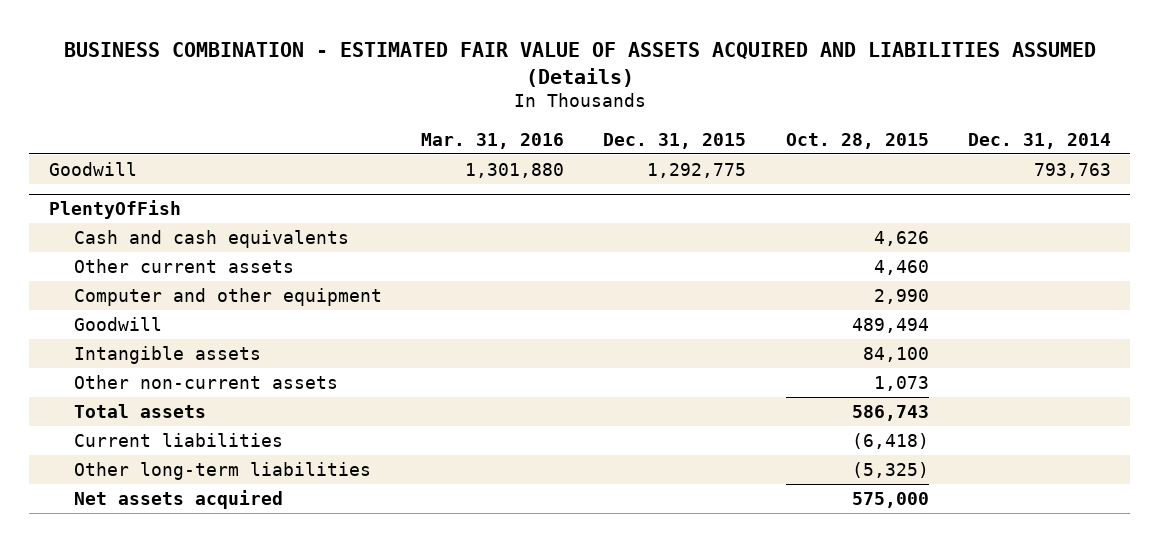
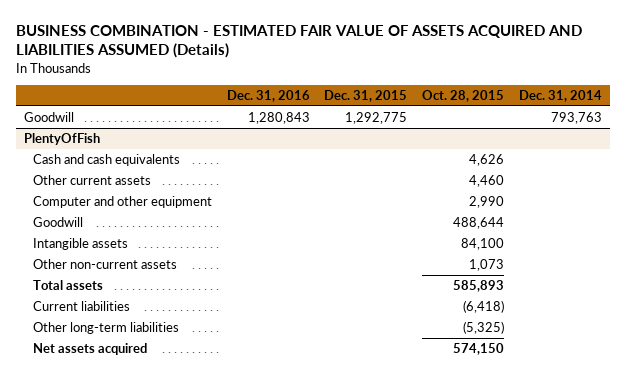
[421,132,565,149] Mar. 31, 2016 -> none
none -> [226,90,310,103] Dec. 31, 2016
[851,317,929,333] 489,494 -> [453,216,505,229] 488,644
[851,404,929,421] 586,743 -> [453,279,505,292] 585,893
[851,491,929,508] 575,000 -> [453,342,505,355] 574,150

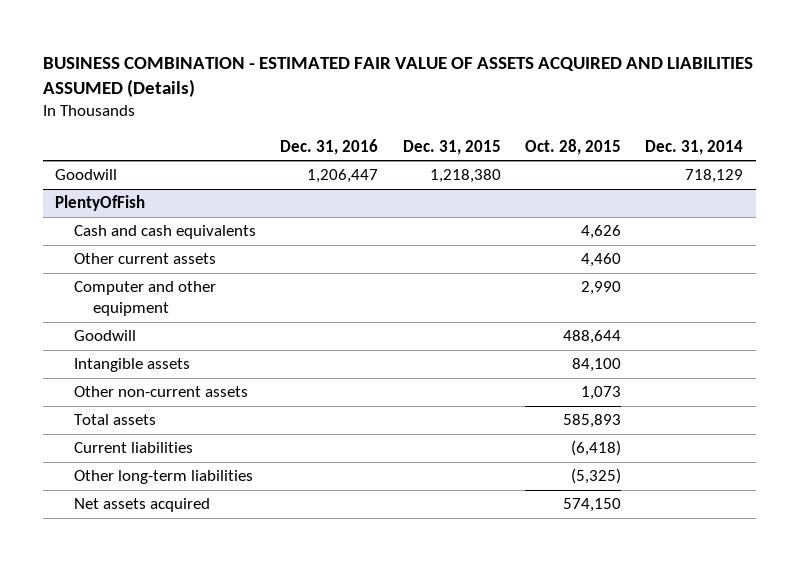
[247,111,310,124] 1,280,843 -> [307,169,379,184] 1,206,447
[345,111,408,124] 1,292,775 -> [429,169,501,184] 1,218,380
[551,111,603,124] 793,763 -> [685,169,744,184] 718,129

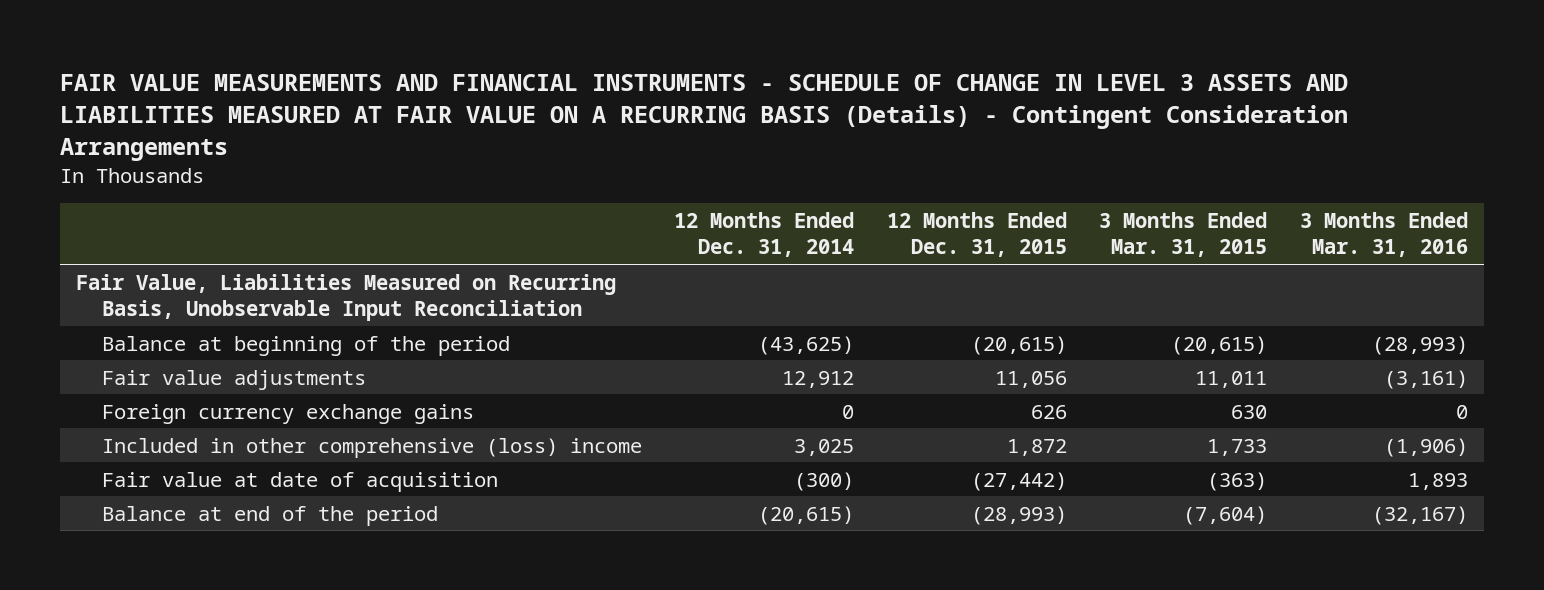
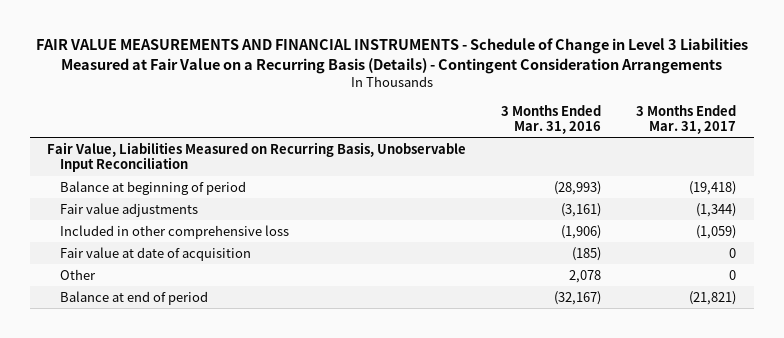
[59,74,1348,162] FAIR VALUE MEASUREMENTS AND FINANCIAL INSTRUMENTS - SCHEDULE OF CHANGE IN LEVEL 3 ASSETS AND LIABILITIES MEASURED AT FAIR VALUE ON A RECURRING BASIS (Details) - Contingent Consideration Arrangements -> [35,37,748,74] FAIR VALUE MEASUREMENTS AND FINANCIAL INSTRUMENTS - Schedule of Change in Level 3 Liabilities Measured at Fair Value on a Recurring Basis (Details) - Contingent Consideration Arrangements
[674,211,855,258] 12 Months Ended Dec. 31, 2014 -> none
[886,211,1067,258] 12 Months Ended Dec. 31, 2015 -> none
[1099,211,1268,258] 3 Months Ended Mar. 31, 2015 -> none
none -> [636,104,737,135] 3 Months Ended Mar. 31, 2017
[101,335,510,356] Balance at beginning of the period -> [60,180,247,195] Balance at beginning of period
[101,403,474,424] Foreign currency exchange gains -> none
[101,437,642,458] Included in other comprehensive (loss) income -> [60,224,290,239] Included in other comprehensive loss
[1407,472,1468,490] 1,893 -> [572,246,602,261] (185)
none -> [60,268,97,280] Other
[101,505,438,526] Balance at end of the period -> [60,290,209,305] Balance at end of period

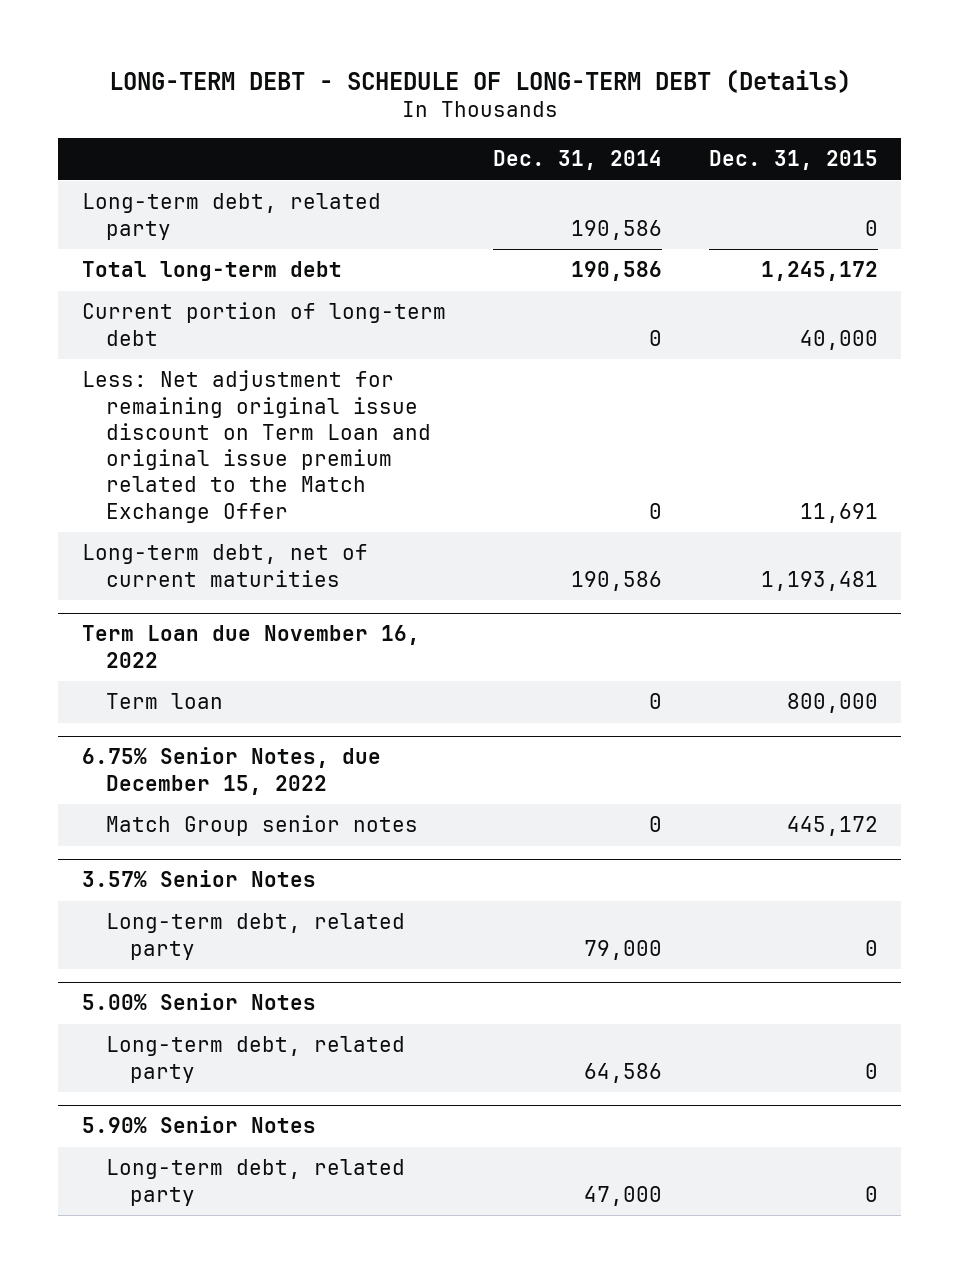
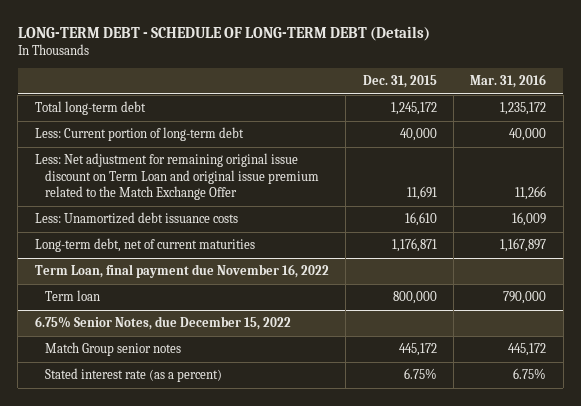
[492,150,662,171] Dec. 31, 2014 -> none
none -> [470,74,547,89] Mar. 31, 2016
[81,193,381,240] Long-term debt, related party -> none
[81,302,446,346] Current portion of long-term debt -> [34,127,244,142] Less: Current portion of long-term debt
none -> [34,212,238,225] Less: Unamortized debt issuance costs
[760,570,878,591] 1,193,481 -> [391,238,437,253] 1,176,871
[81,625,420,668] Term Loan due November 16, 2022 -> [34,264,329,279] Term Loan, final payment due November 16, 2022
[81,870,316,888] 3.57% Senior Notes -> none
[106,913,406,960] Long-term debt, related party -> none
[81,993,316,1011] 5.00% Senior Notes -> none
[106,1036,406,1083] Long-term debt, related party -> none
[81,1116,316,1134] 5.90% Senior Notes -> none
[106,1159,406,1206] Long-term debt, related party -> none
none -> [45,368,223,383] Stated interest rate (as a percent)

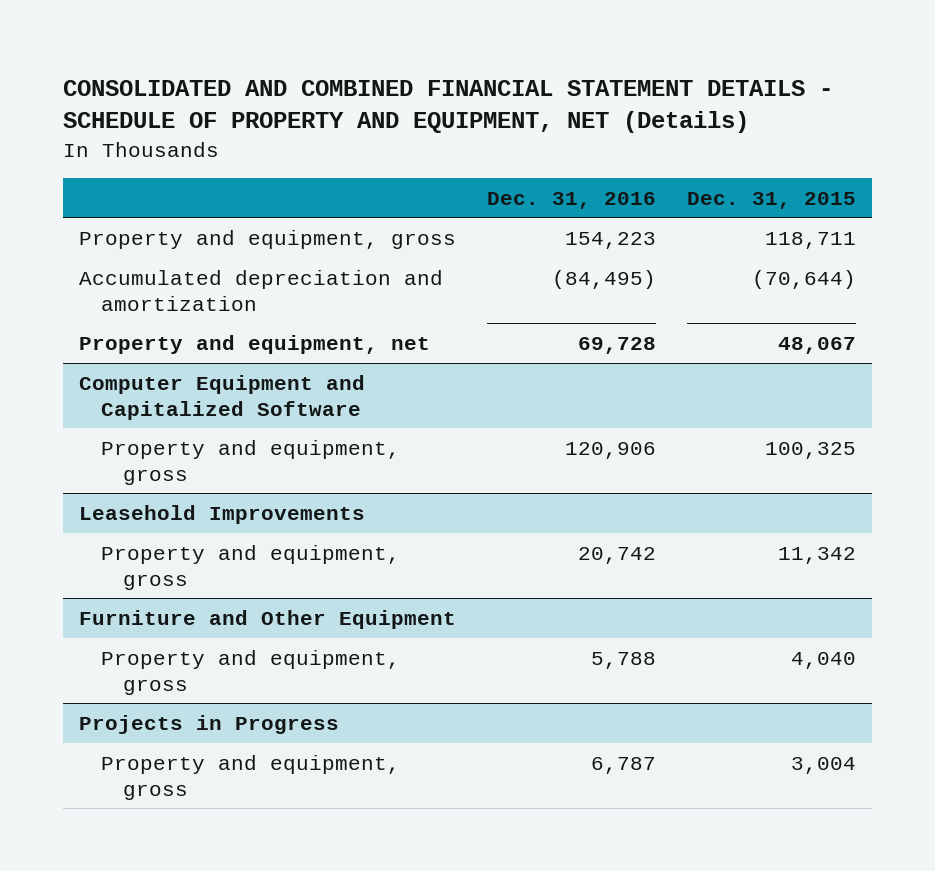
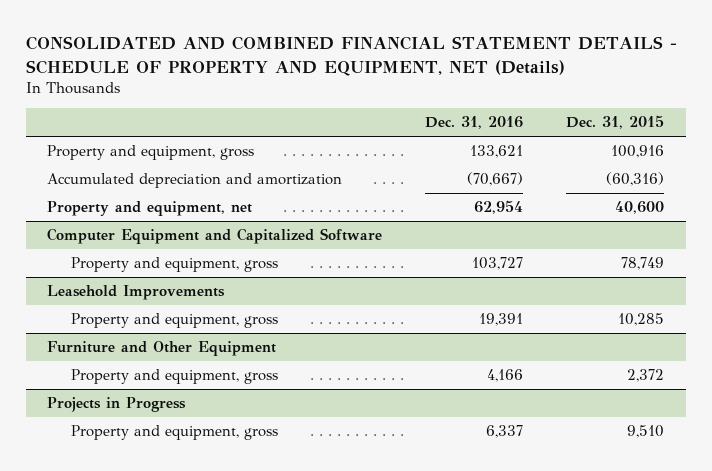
[564,231,656,249] 154,223 -> [470,145,524,159] 133,621
[765,231,857,249] 118,711 -> [611,145,665,159] 100,916
[551,269,656,289] (84,495) -> [467,172,524,187] (70,667)
[752,269,857,289] (70,644) -> [606,172,665,187] (60,316)
[577,336,656,354] 69,728 -> [474,200,524,215] 62,954
[778,336,857,354] 48,067 -> [615,201,665,215] 40,600
[564,441,656,459] 120,906 -> [472,257,524,271] 103,727
[765,441,857,459] 100,325 -> [621,257,665,271] 78,749
[577,546,656,564] 20,742 -> [479,313,524,327] 19,391
[778,546,857,564] 11,342 -> [618,313,665,327] 10,285
[590,651,656,669] 5,788 -> [487,369,524,383] 4,166
[791,651,857,669] 4,040 -> [627,369,665,383] 2,372
[590,756,656,774] 6,787 -> [486,425,524,439] 6,337
[791,756,857,774] 3,004 -> [627,425,665,439] 9,510

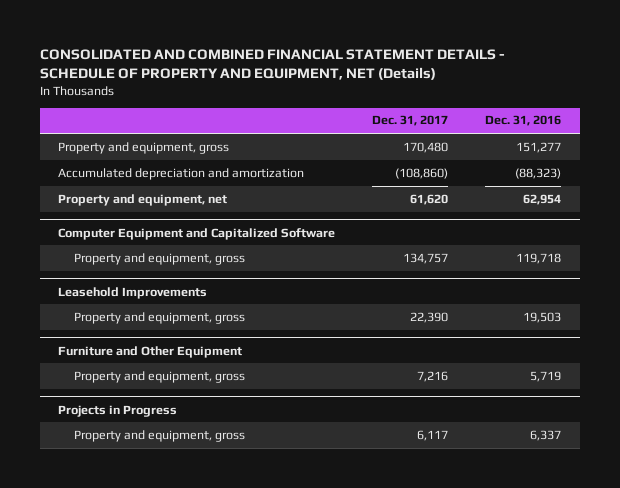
[566,115,665,130] Dec. 31, 2015 -> none
none -> [372,115,449,127] Dec. 31, 2017
[470,145,524,159] 133,621 -> [516,141,562,153] 151,277
[467,172,524,187] (70,667) -> [515,167,562,179] (88,323)
[472,257,524,271] 103,727 -> [516,252,562,264] 119,718
[479,313,524,327] 19,391 -> [523,311,562,323] 19,503
[487,369,524,383] 4,166 -> [530,370,562,382] 5,719

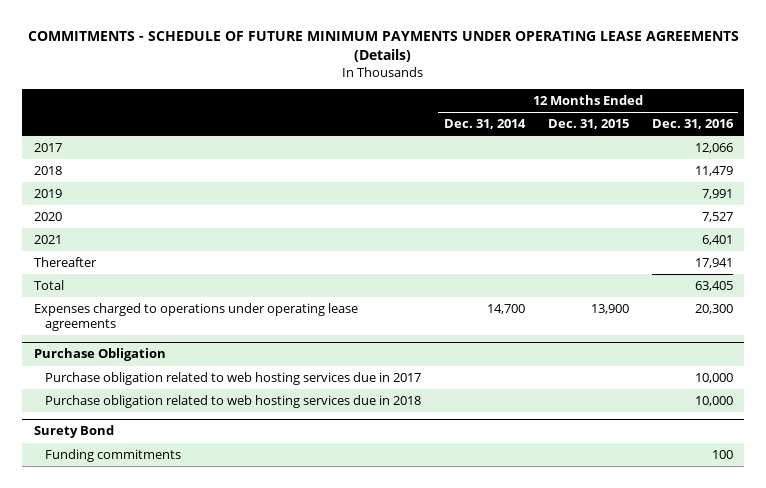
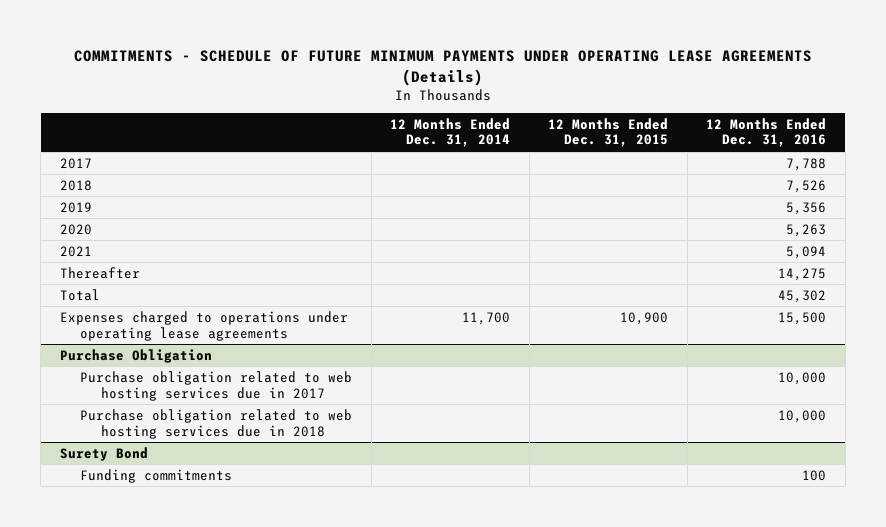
[694,142,733,153] 12,066 -> [786,157,827,171] 7,788
[694,165,733,176] 11,479 -> [786,179,827,193] 7,526
[701,188,733,199] 7,991 -> [786,201,827,215] 5,356
[701,211,733,222] 7,527 -> [786,223,827,237] 5,263
[701,234,733,245] 6,401 -> [786,245,827,259] 5,094
[694,257,733,268] 17,941 -> [778,267,827,281] 14,275
[694,280,733,291] 63,405 -> [778,289,827,303] 45,302
[487,303,526,314] 14,700 -> [462,311,511,325] 11,700
[590,303,629,314] 13,900 -> [620,311,669,325] 10,900
[694,303,733,314] 20,300 -> [778,311,827,325] 15,500

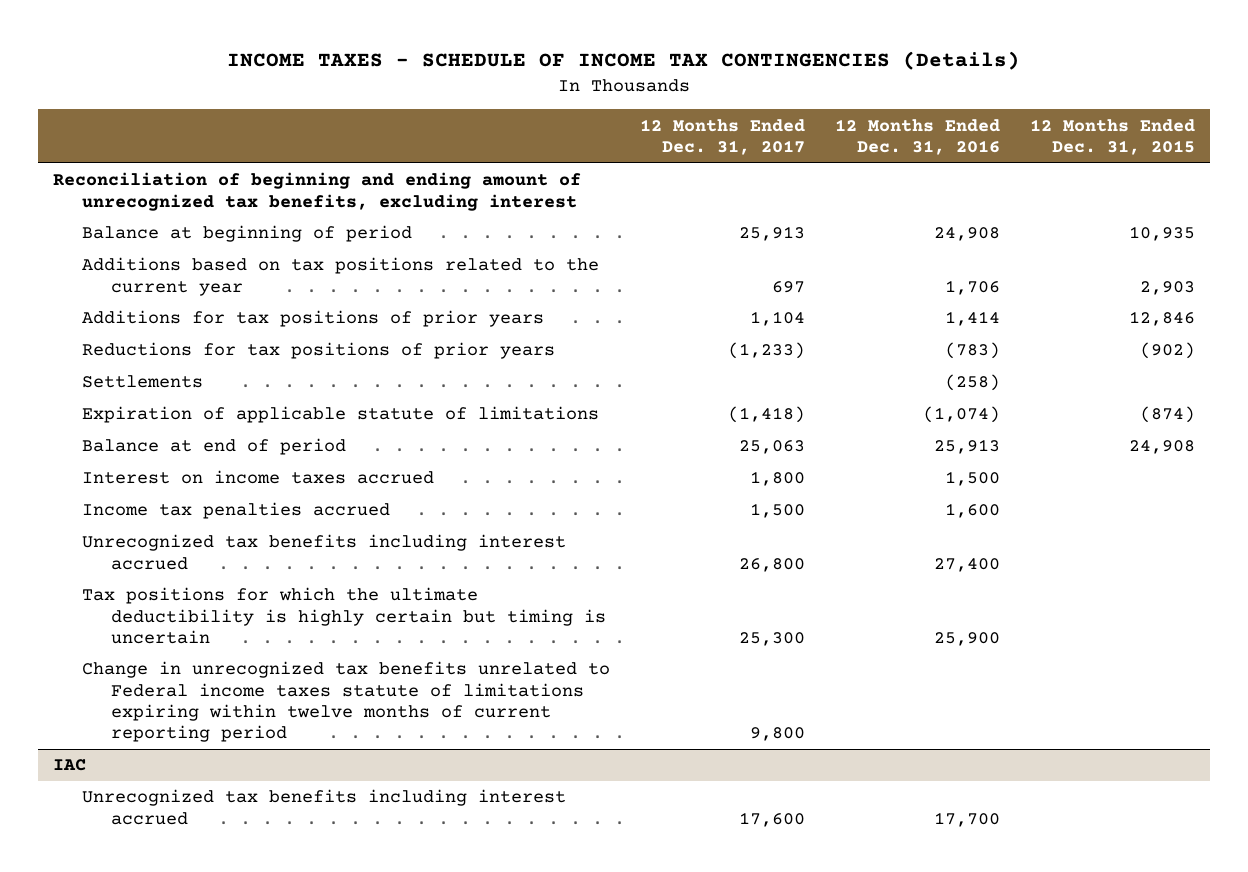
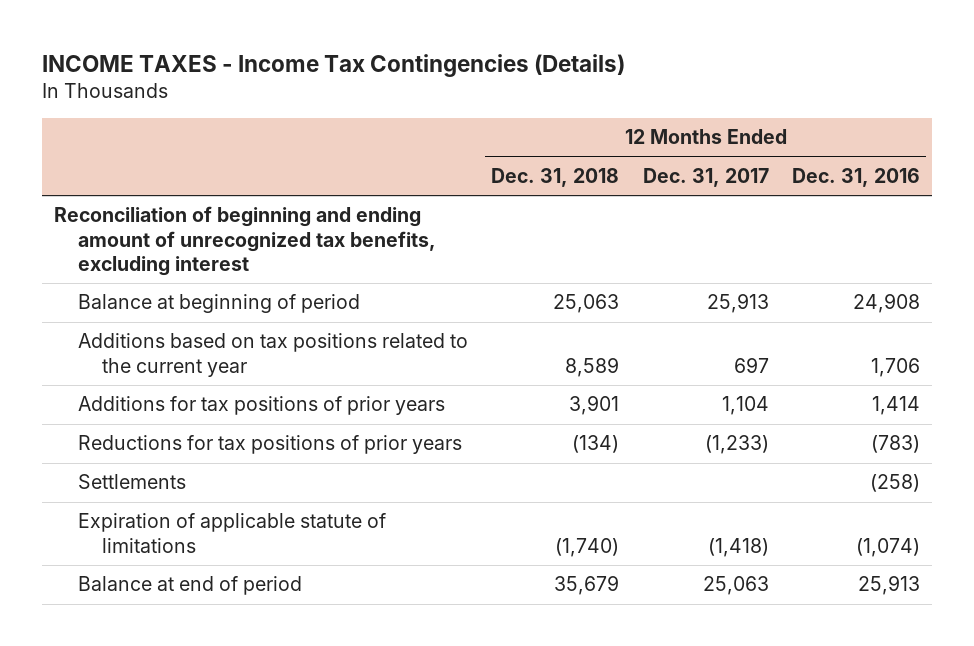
[226,51,1020,71] INCOME TAXES - SCHEDULE OF INCOME TAX CONTINGENCIES (Details) -> [42,54,626,78] INCOME TAXES - Income Tax Contingencies (Details)
[1030,118,1196,155] 12 Months Ended Dec. 31, 2015 -> none
none -> [491,168,620,188] Dec. 31, 2018
[82,470,435,485] Interest on income taxes accrued -> none
[82,502,391,520] Income tax penalties accrued -> none
[82,534,567,570] Unrecognized tax benefits including interest accrued -> none
[82,587,607,644] Tax positions for which the ultimate deductibility is highly certain but timing is uncertain -> none
[82,661,611,742] Change in unrecognized tax benefits unrelated to Federal income taxes statute of limitations expiring within twelve months of current reporting period -> none
[52,759,86,772] IAC -> none
[82,789,567,825] Unrecognized tax benefits including interest accrued -> none

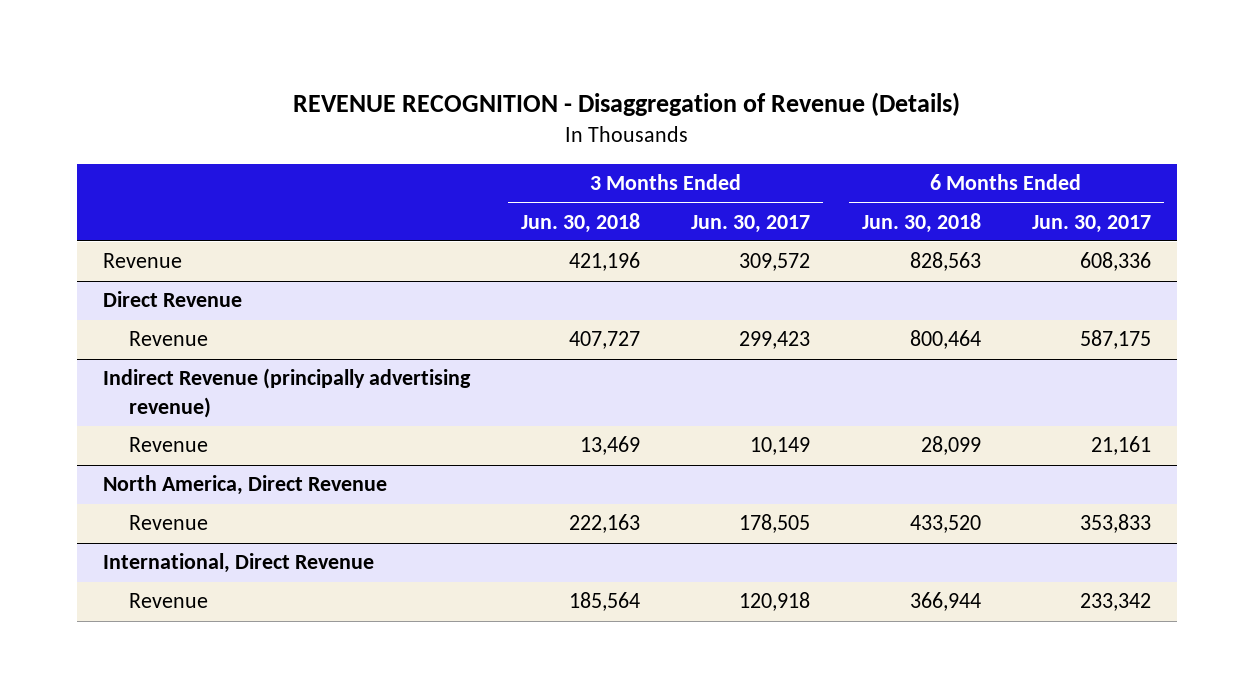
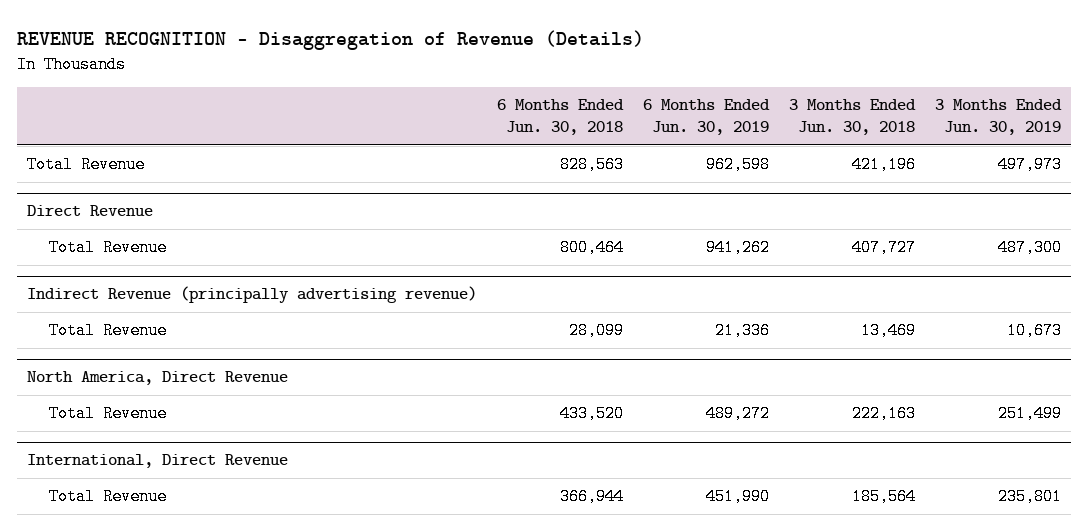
[691,214,811,233] Jun. 30, 2017 -> none
[1031,214,1151,233] Jun. 30, 2017 -> none
none -> [643,99,771,136] 6 Months Ended Jun. 30, 2019
none -> [935,99,1063,136] 3 Months Ended Jun. 30, 2019
[102,253,182,269] Revenue -> [27,156,146,174] Total Revenue
[129,331,209,347] Revenue -> [48,239,167,257] Total Revenue
[129,437,209,453] Revenue -> [48,322,167,340] Total Revenue
[129,515,209,531] Revenue -> [48,405,167,423] Total Revenue
[129,593,209,609] Revenue -> [48,488,167,506] Total Revenue

